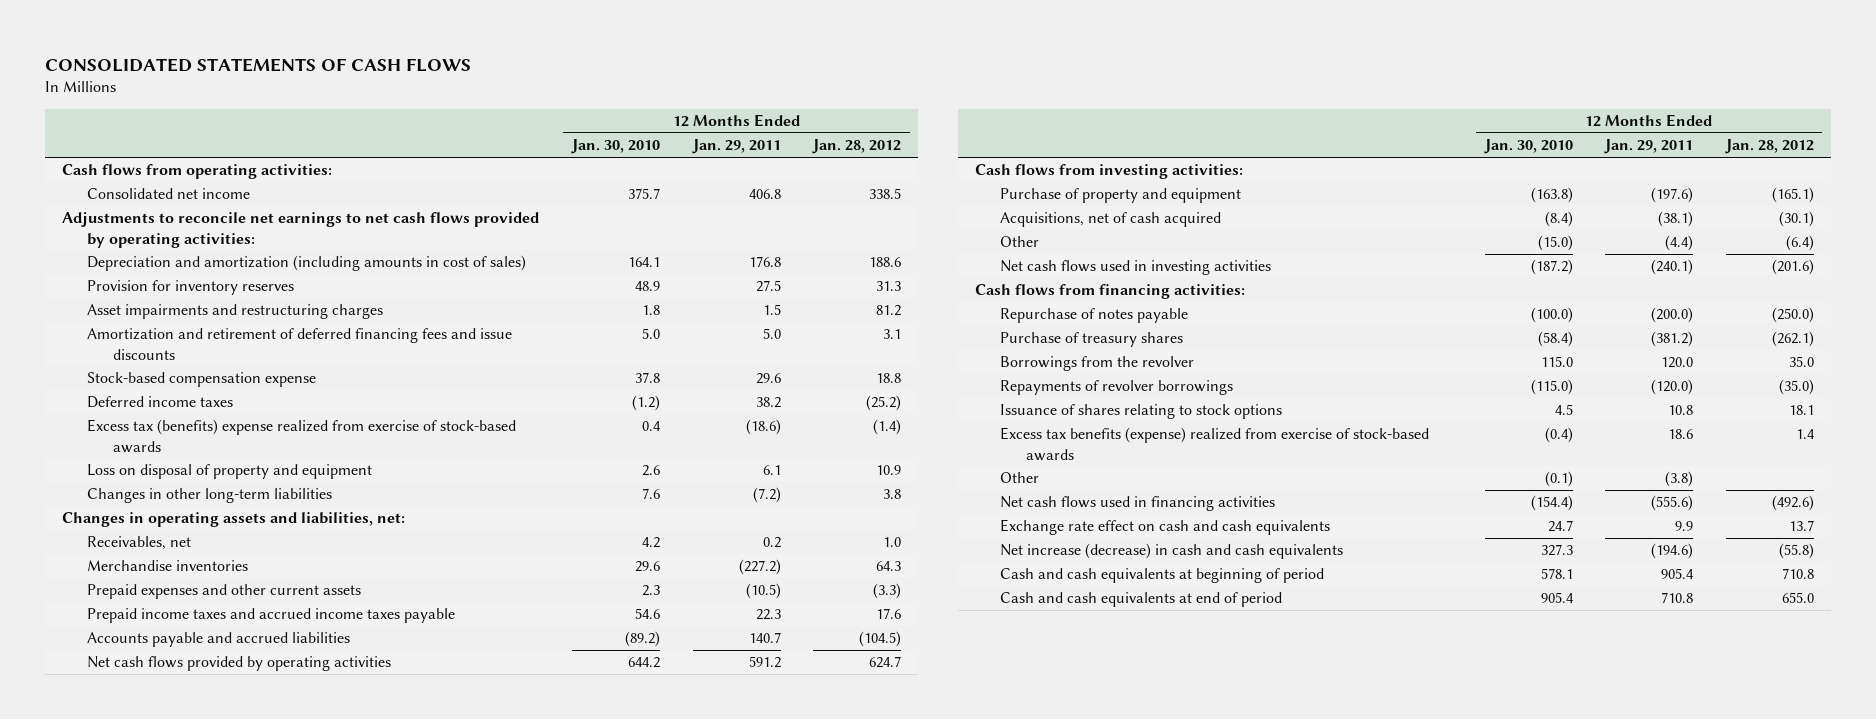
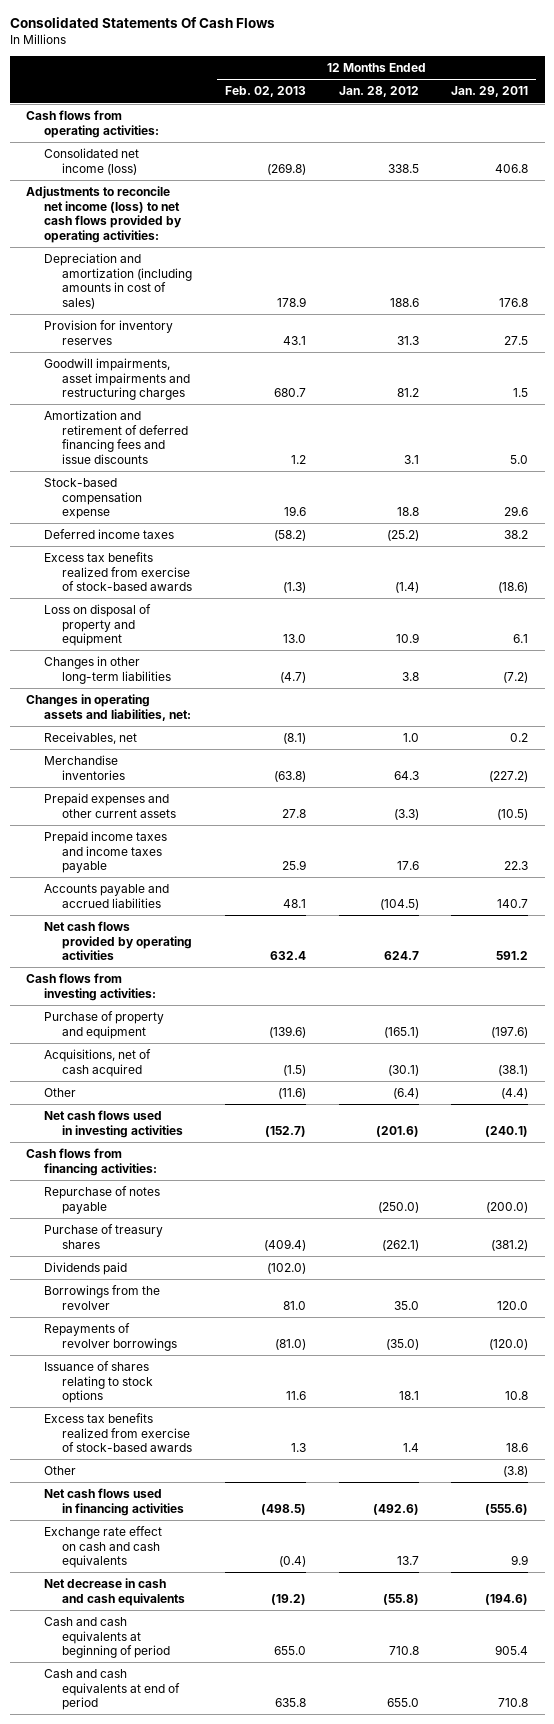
[45,57,472,72] CONSOLIDATED STATEMENTS OF CASH FLOWS -> [9,17,275,29] Consolidated Statements Of Cash Flows
[570,139,660,155] Jan. 30, 2010 -> none
none -> [225,86,307,98] Feb. 02, 2013
[87,188,251,200] Consolidated net income -> [44,148,140,175] Consolidated net income (loss)
[61,212,539,248] Adjustments to reconcile net earnings to net cash flows provided by operating activities: -> [26,186,183,243] Adjustments to reconcile net income (loss) to net cash flows provided by operating activities:
[87,304,384,320] Asset impairments and restructuring charges -> [44,358,191,401] Goodwill impairments, asset impairments and restructuring charges
[87,419,517,453] Excess tax (benefits) expense realized from exercise of stock-based awards -> [44,552,193,592] Excess tax benefits realized from exercise of stock-based awards
[87,608,456,624] Prepaid income taxes and accrued income taxes payable -> [44,831,168,874] Prepaid income taxes and income taxes payable
none -> [44,1262,128,1276] Dividends paid
[1000,427,1430,461] Excess tax benefits (expense) realized from exercise of stock-based awards -> [44,1413,193,1453] Excess tax benefits realized from exercise of stock-based awards
[1000,543,1344,560] Net increase (decrease) in cash and cash equivalents -> [44,1578,186,1606] Net decrease in cash and cash equivalents

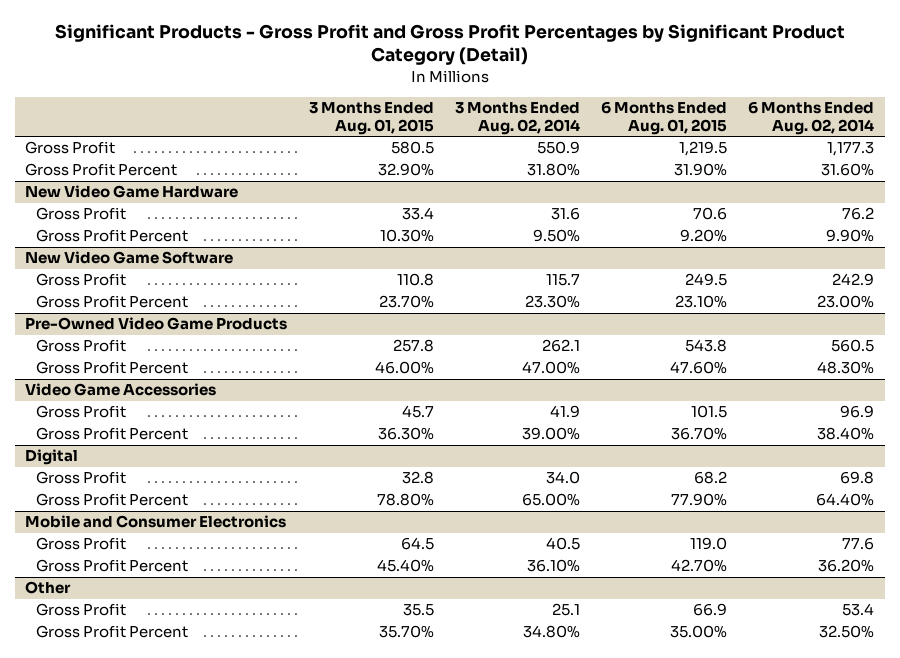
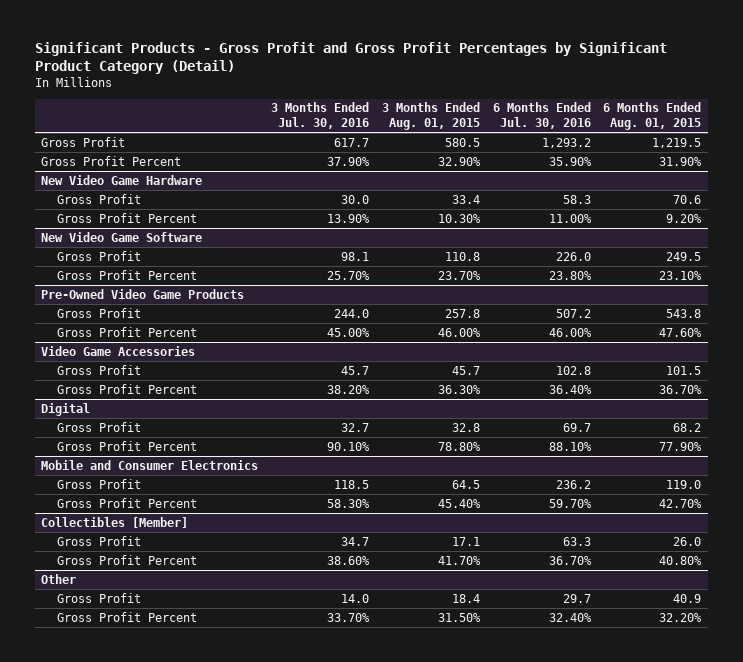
[454,102,580,136] 3 Months Ended Aug. 02, 2014 -> none
[748,101,875,136] 6 Months Ended Aug. 02, 2014 -> none
none -> [270,102,369,130] 3 Months Ended Jul. 30, 2016
none -> [492,102,591,130] 6 Months Ended Jul. 30, 2016
none -> [41,516,189,528] Collectibles [Member]
none -> [56,535,141,546] Gross Profit
none -> [56,554,197,565] Gross Profit Percent
[402,604,434,617] 35.5 -> [451,593,480,603] 18.4
[693,603,728,617] 66.9 -> [673,593,702,603] 40.9
[378,625,434,639] 35.70% -> [437,612,481,622] 31.50%
[670,625,728,639] 35.00% -> [659,612,703,622] 32.20%

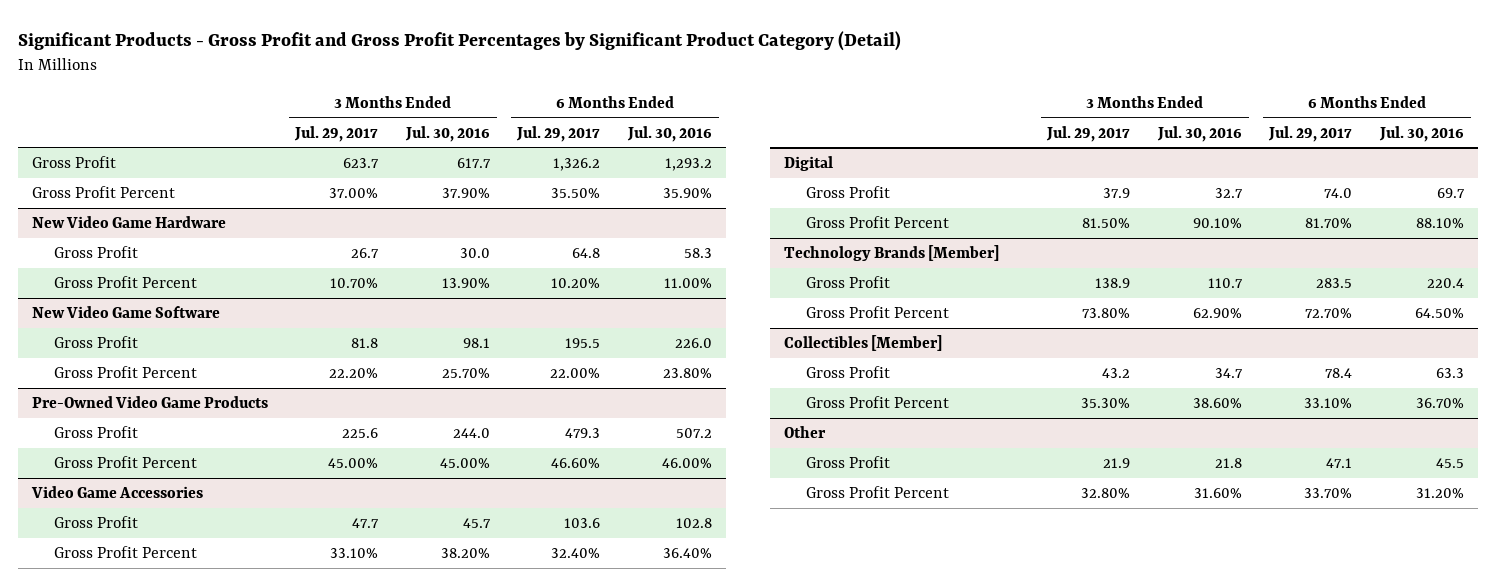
[381,102,480,131] 3 Months Ended Aug. 01, 2015 -> none
[603,102,702,131] 6 Months Ended Aug. 01, 2015 -> none
none -> [294,125,379,142] Jul. 29, 2017
none -> [516,125,601,142] Jul. 29, 2017
[41,459,259,470] Mobile and Consumer Electronics -> none
none -> [783,245,999,262] Technology Brands [Member]
[333,479,369,489] 118.5 -> [1207,278,1243,289] 110.7
[555,479,591,489] 236.2 -> [1426,278,1464,289] 220.4
[326,498,370,508] 58.30% -> [1192,308,1242,319] 62.90%
[548,498,592,508] 59.70% -> [1414,308,1464,319] 64.50%
[340,593,369,603] 14.0 -> [1214,458,1242,469] 21.8
[562,593,591,603] 29.7 -> [1435,458,1464,469] 45.5
[326,612,370,622] 33.70% -> [1193,488,1242,499] 31.60%
[548,612,592,622] 32.40% -> [1415,488,1464,499] 31.20%

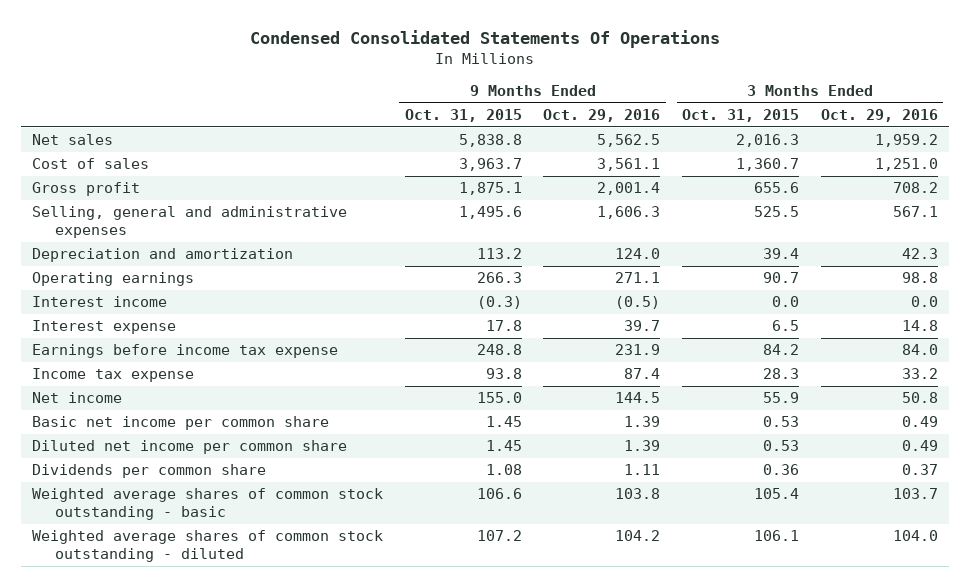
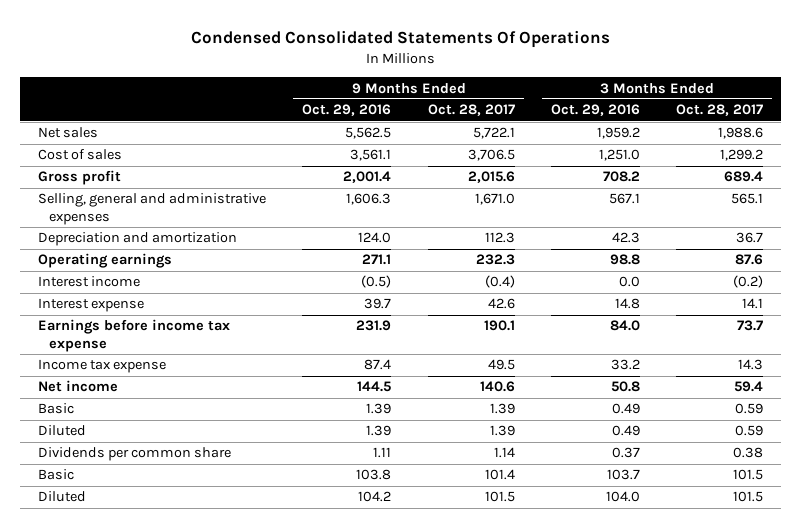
[404,109,522,123] Oct. 31, 2015 -> none
[682,109,800,123] Oct. 31, 2015 -> none
none -> [427,104,515,117] Oct. 28, 2017
none -> [676,104,764,117] Oct. 28, 2017
[31,416,329,431] Basic net income per common share -> [38,403,75,415] Basic
[31,440,347,455] Diluted net income per common share -> [38,425,87,437] Diluted
[31,488,383,521] Weighted average shares of common stock outstanding - basic -> [38,469,75,481] Basic
[31,530,383,563] Weighted average shares of common stock outstanding - diluted -> [38,491,87,503] Diluted

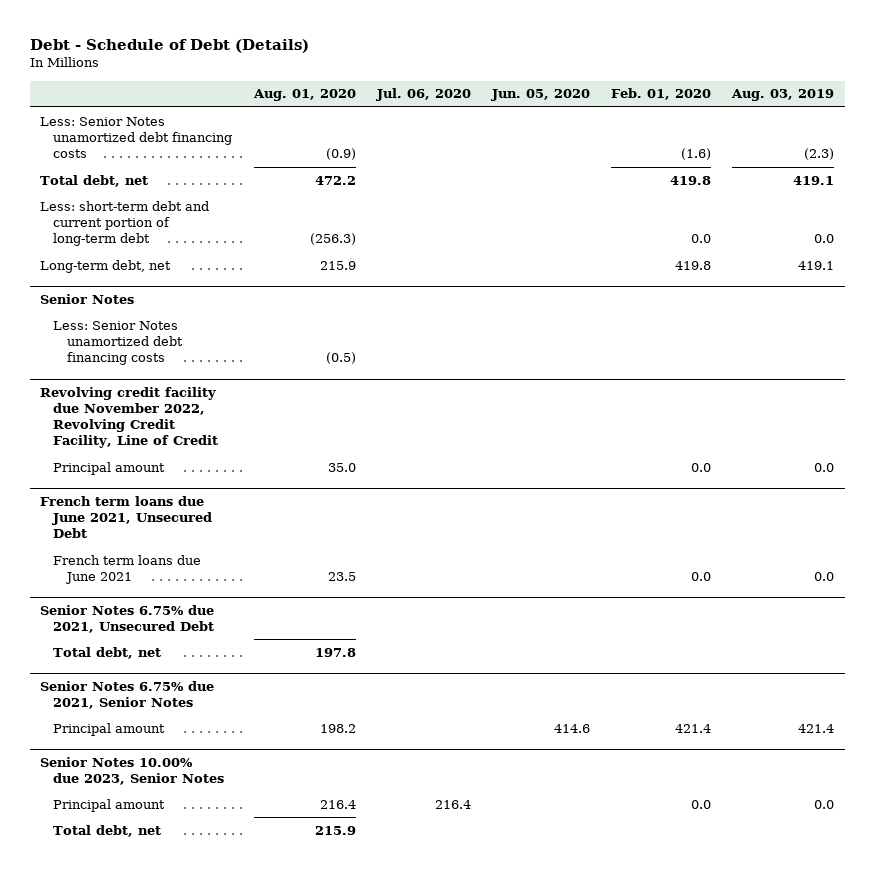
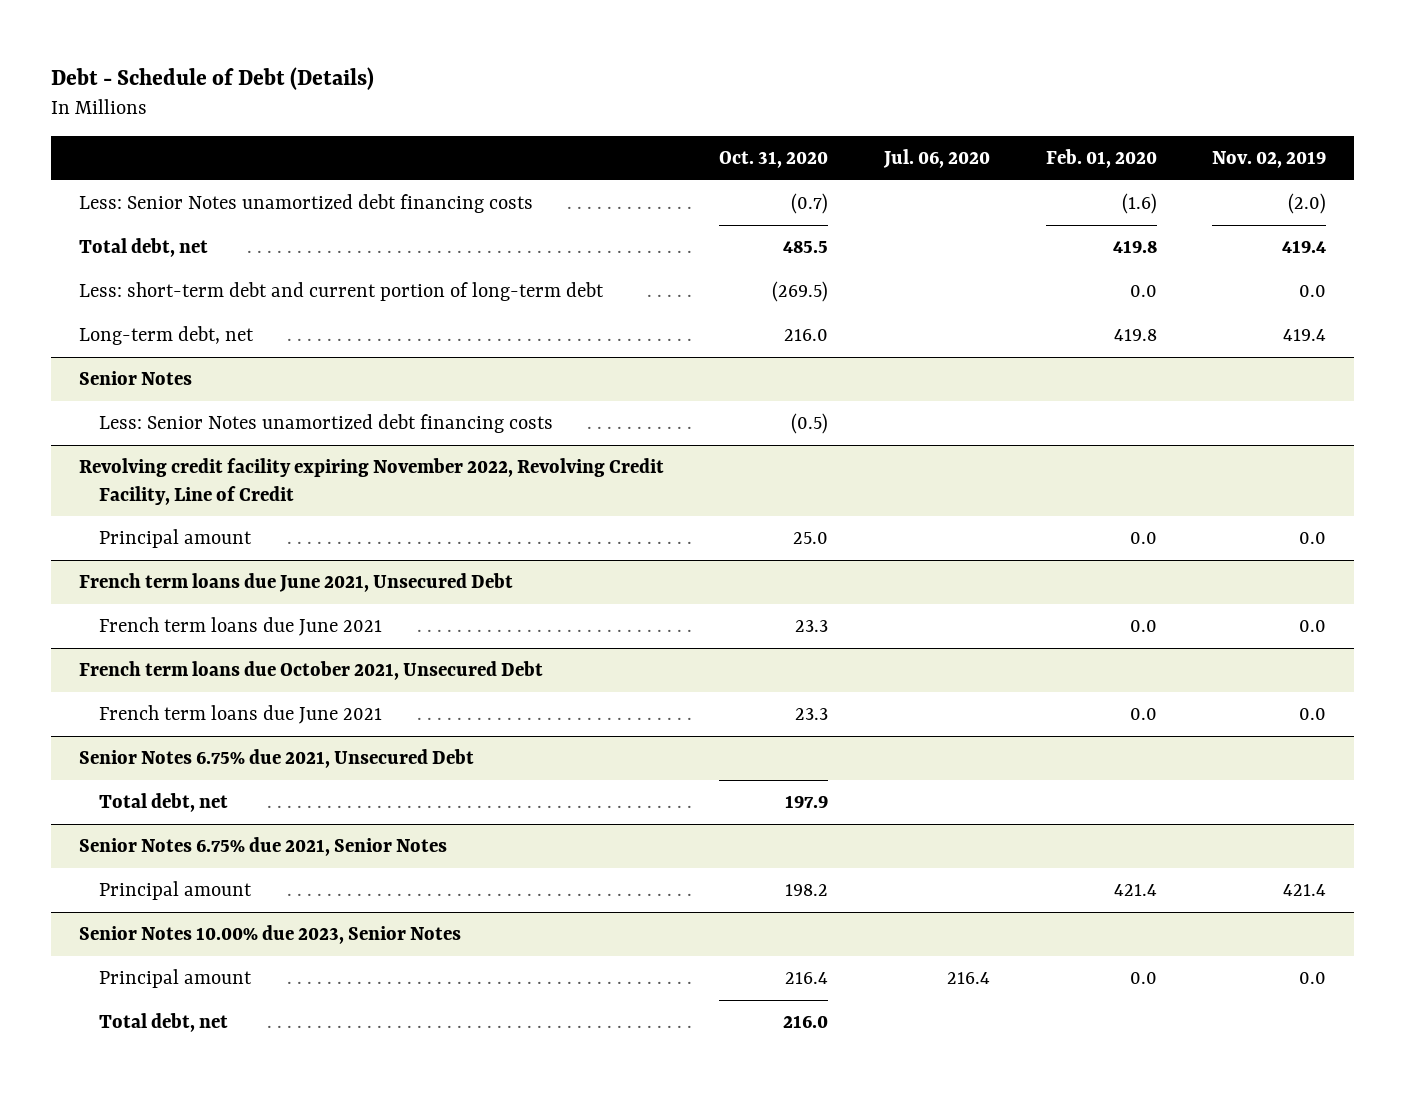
[252,89,356,102] Aug. 01, 2020 -> none
[491,89,591,102] Jun. 05, 2020 -> none
[731,89,835,102] Aug. 03, 2019 -> none
none -> [719,151,829,169] Oct. 31, 2020
none -> [1212,151,1327,169] Nov. 02, 2019
[40,386,219,449] Revolving credit facility due November 2022, Revolving Credit Facility, Line of Credit -> [78,458,664,505] Revolving credit facility expiring November 2022, Revolving Credit Facility, Line of Credit
none -> [78,661,543,681] French term loans due October 2021, Unsecured Debt
none -> [99,705,383,725] French term loans due June 2021

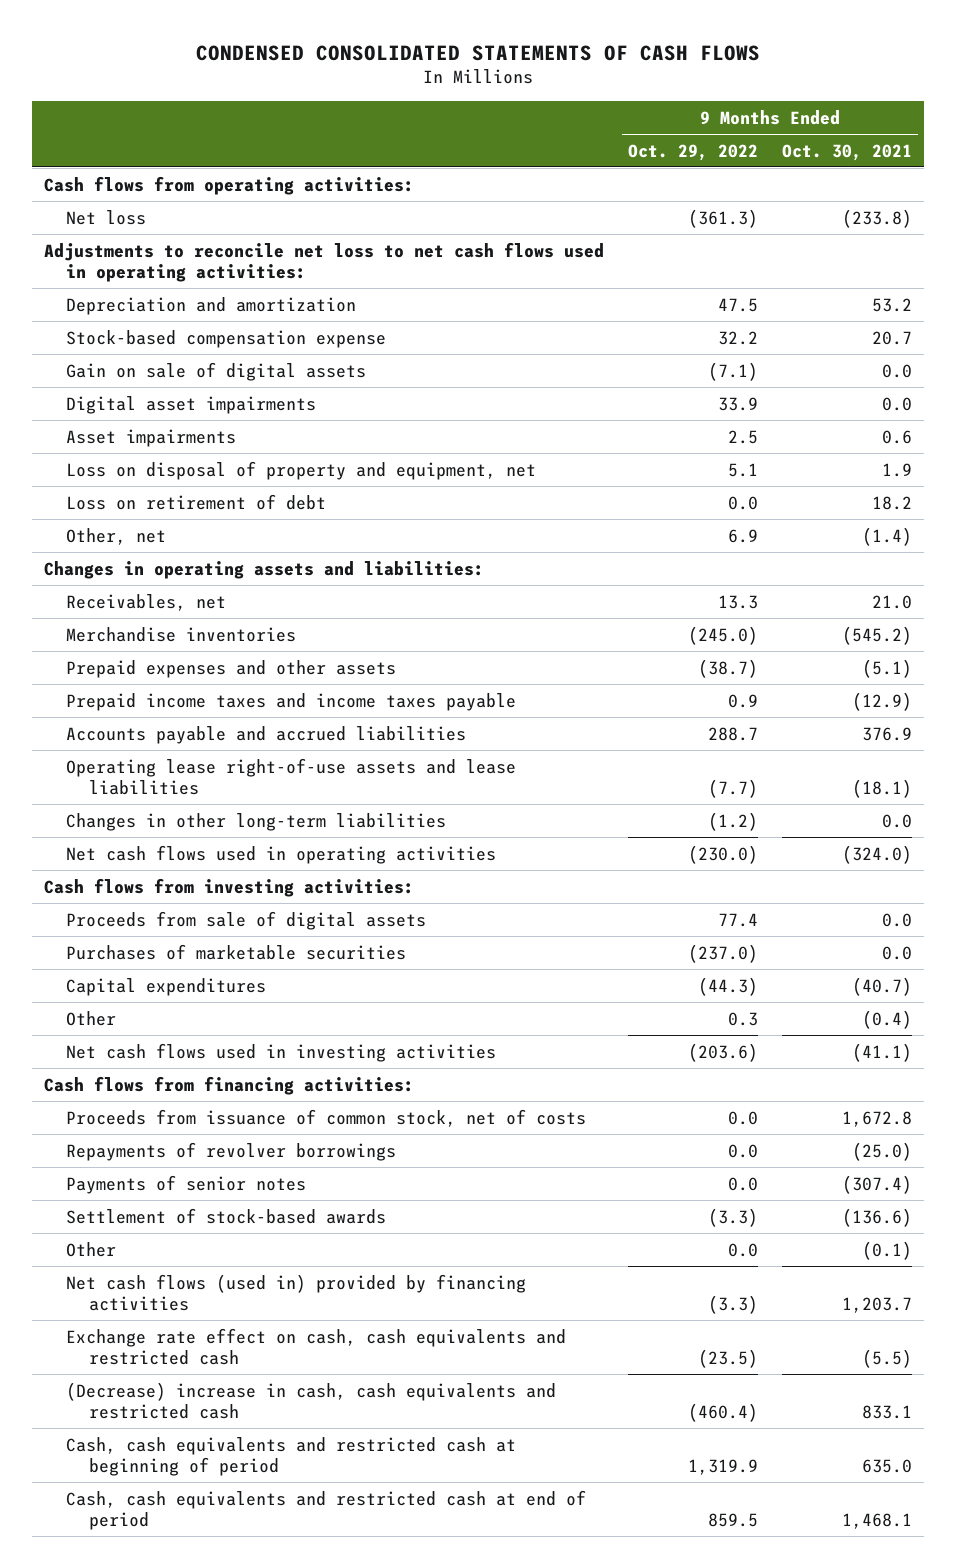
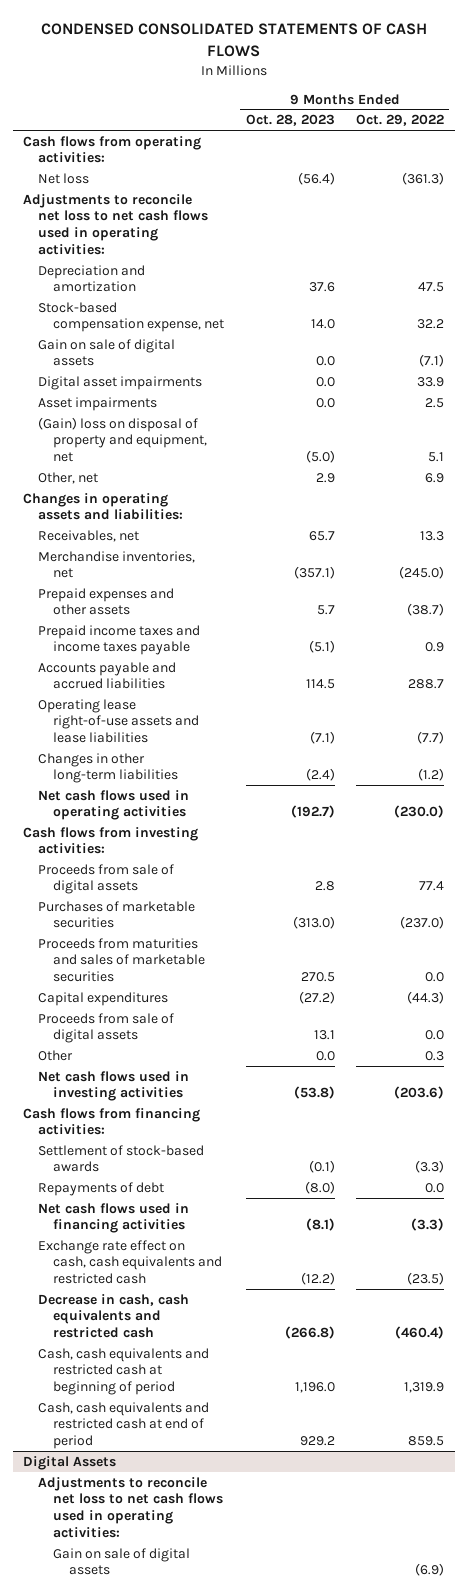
[782,143,913,161] Oct. 30, 2021 -> none
none -> [245,114,335,127] Oct. 28, 2023
[66,329,387,348] Stock-based compensation expense -> [38,301,225,333] Stock-based compensation expense, net
[66,493,327,510] Loss on retirement of debt -> none
[66,460,537,480] Loss on disposal of property and equipment, net -> [38,416,208,462] (Gain) loss on disposal of property and equipment, net
[66,626,297,642] Merchandise inventories -> [38,550,196,579] Merchandise inventories, net
none -> [38,937,206,982] Proceeds from maturities and sales of marketable securities
none -> [38,1012,175,1044] Proceeds from sale of digital assets
[66,1108,587,1127] Proceeds from issuance of common stock, net of costs -> none
[66,1141,397,1161] Repayments of revolver borrowings -> none
[66,1174,307,1194] Payments of senior notes -> none
[66,1241,117,1257] Other -> none
none -> [38,1181,165,1196] Repayments of debt
[66,1273,527,1311] Net cash flows (used in) provided by financing activities -> [38,1202,190,1234] Net cash flows used in financing activities
[66,1381,557,1419] (Decrease) increase in cash, cash equivalents and restricted cash -> [38,1293,190,1338] Decrease in cash, cash equivalents and restricted cash
none -> [23,1455,117,1470] Digital Assets
none -> [38,1476,224,1538] Adjustments to reconcile net loss to net cash flows used in operating activities:
none -> [53,1547,191,1576] Gain on sale of digital assets

